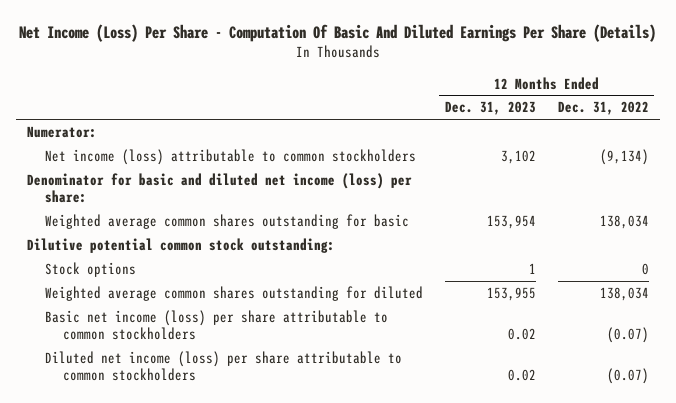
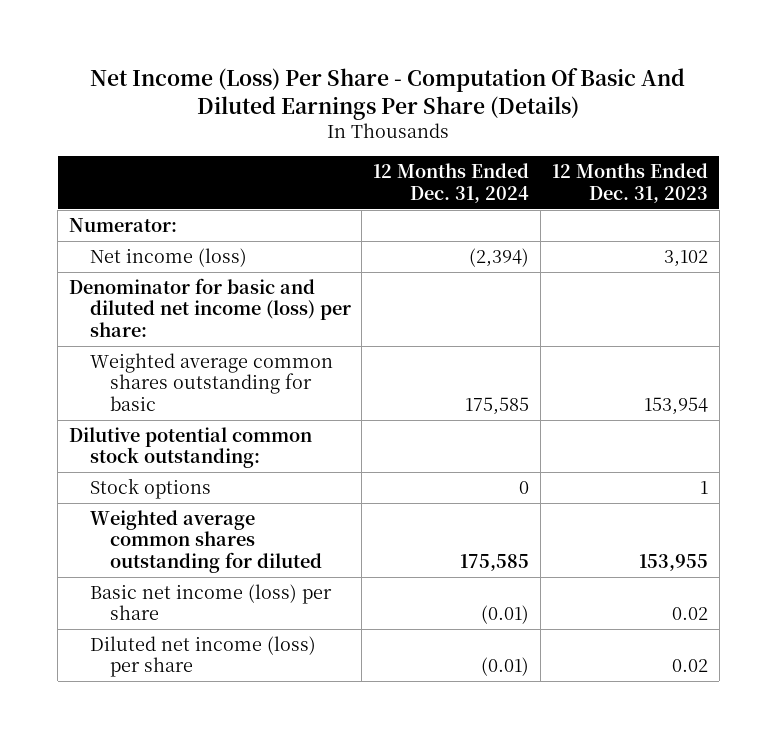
[557,101,649,116] Dec. 31, 2022 -> none
none -> [373,163,530,203] 12 Months Ended Dec. 31, 2024
[44,148,416,165] Net income (loss) attributable to common stockholders -> [89,247,247,267] Net income (loss)
[44,309,388,341] Basic net income (loss) per share attributable to common stockholders -> [89,583,332,621] Basic net income (loss) per share
[44,350,402,382] Diluted net income (loss) per share attributable to common stockholders -> [89,635,316,678] Diluted net income (loss) per share

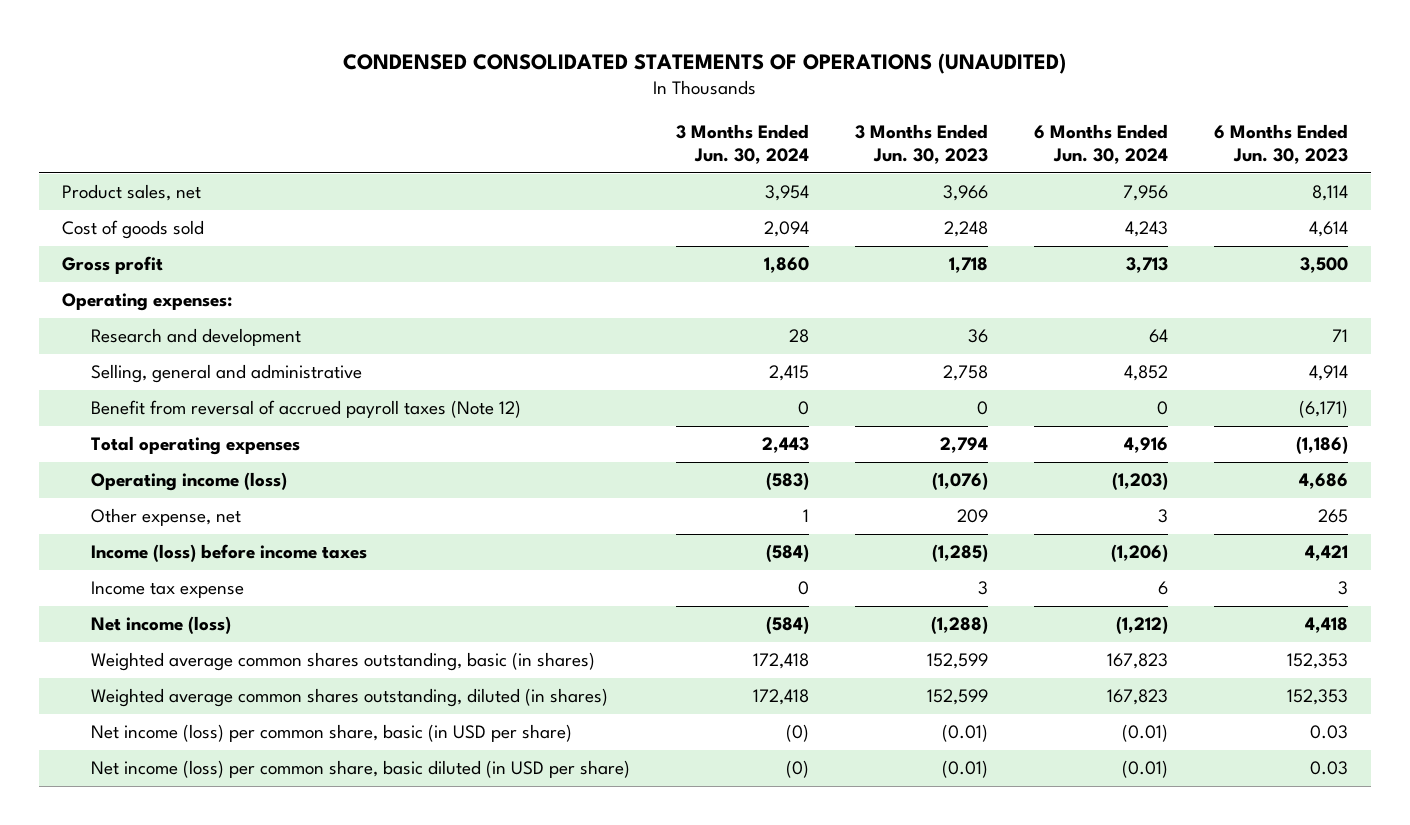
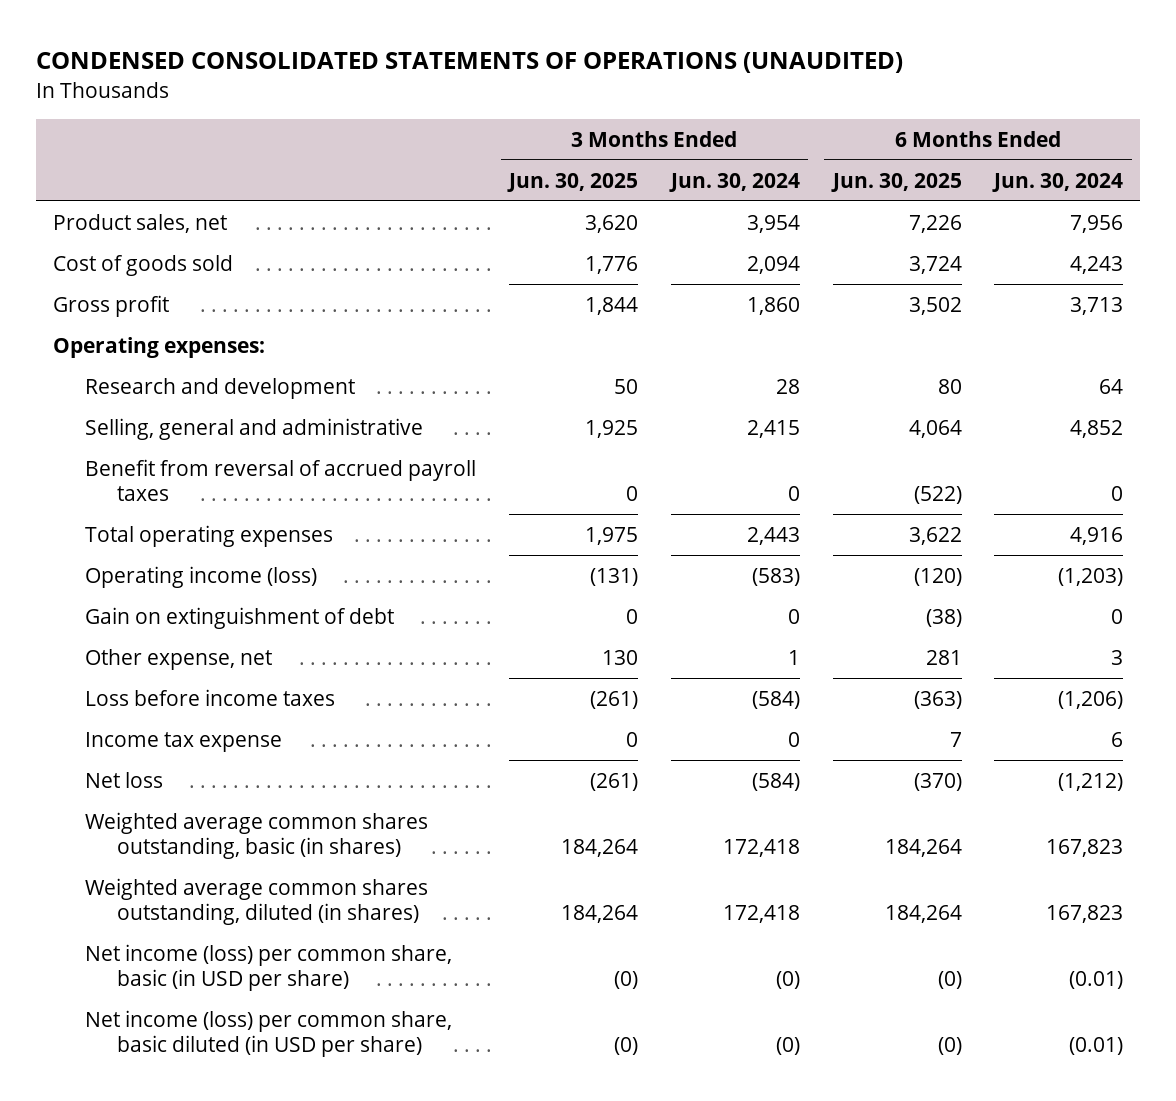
[854,123,988,165] 3 Months Ended Jun. 30, 2023 -> none
[1214,123,1349,165] 6 Months Ended Jun. 30, 2023 -> none
none -> [506,172,638,192] Jun. 30, 2025
none -> [830,172,962,192] Jun. 30, 2025
[90,400,521,419] Benefit from reversal of accrued payroll taxes (Note 12) -> [84,459,476,501] Benefit from reversal of accrued payroll taxes
none -> [84,607,394,630] Gain on extinguishment of debt
[90,544,367,563] Income (loss) before income taxes -> [84,689,335,707] Loss before income taxes
[90,616,231,635] Net income (loss) -> [84,772,163,789] Net loss

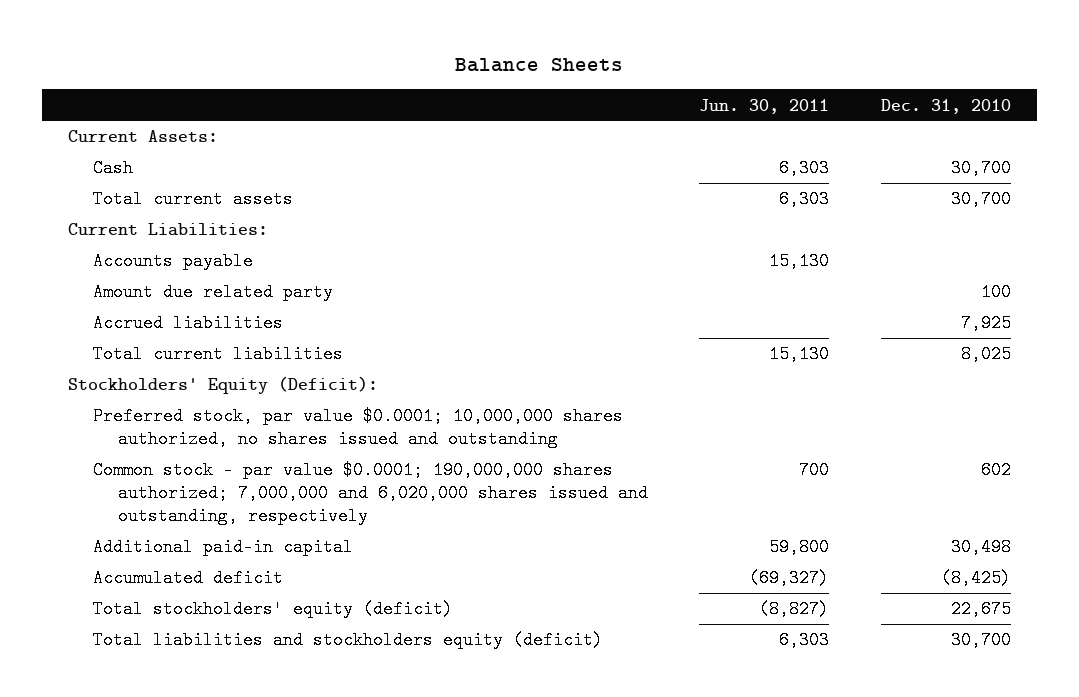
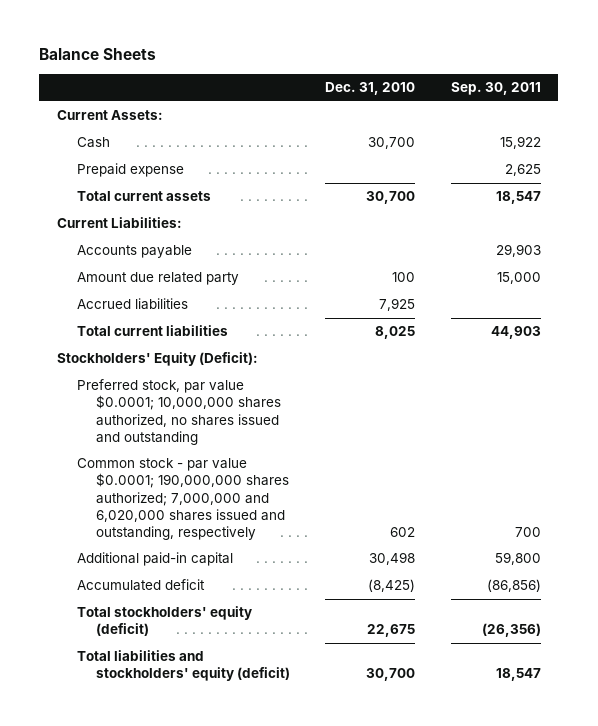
[699,98,830,114] Jun. 30, 2011 -> none
none -> [450,82,541,96] Sep. 30, 2011
none -> [76,163,184,178] Prepaid expense
[92,631,603,650] Total liabilities and stockholders equity (deficit) -> [76,650,290,682] Total liabilities and stockholders' equity (deficit)

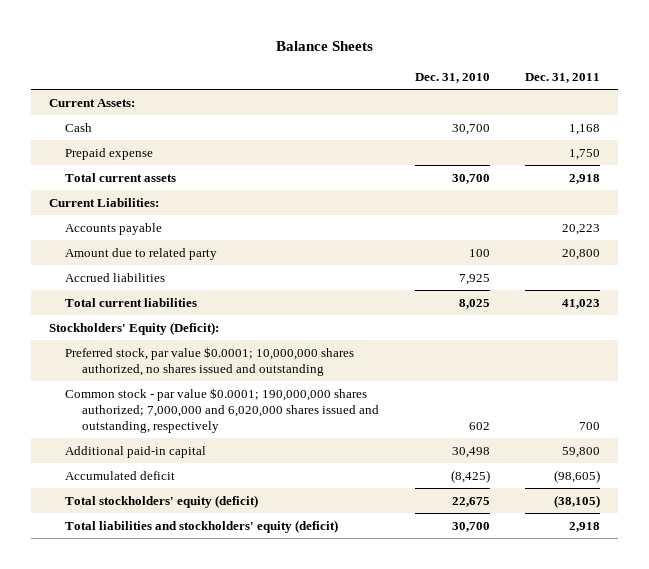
[450,82,541,96] Sep. 30, 2011 -> none
none -> [525,73,601,84] Dec. 31, 2011
[76,272,239,286] Amount due related party -> [65,247,218,260] Amount due to related party

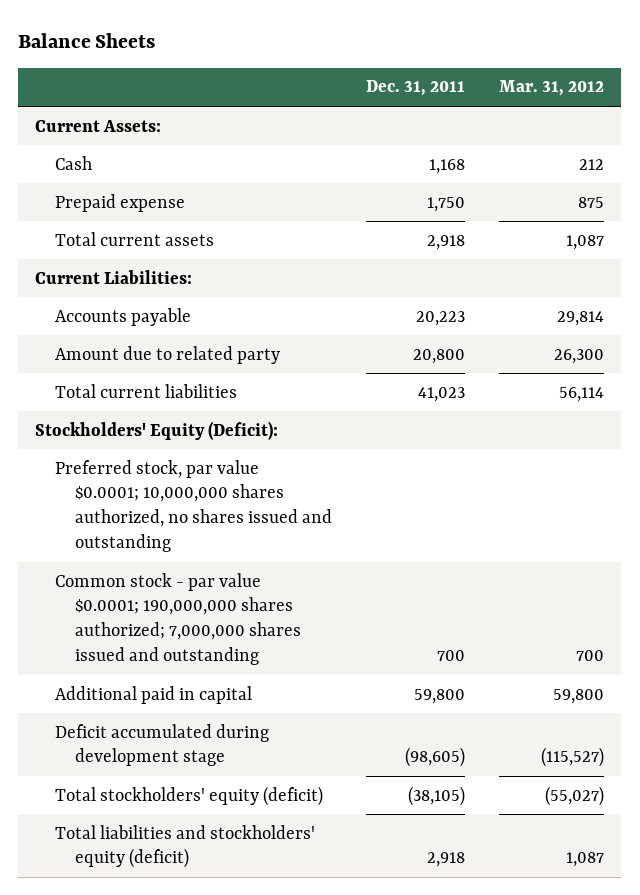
[414,73,490,84] Dec. 31, 2010 -> none
none -> [499,80,605,97] Mar. 31, 2012
[65,272,166,282] Accrued liabilities -> none
[65,387,379,433] Common stock - par value $0.0001; 190,000,000 shares authorized; 7,000,000 and 6,020,000 shares issued and outstanding, respectively -> [55,572,302,666] Common stock - par value $0.0001; 190,000,000 shares authorized; 7,000,000 shares issued and outstanding
[65,445,207,458] Additional paid-in capital -> [55,685,253,704] Additional paid in capital
[65,470,176,480] Accumulated deficit -> [55,723,270,767] Deficit accumulated during development stage

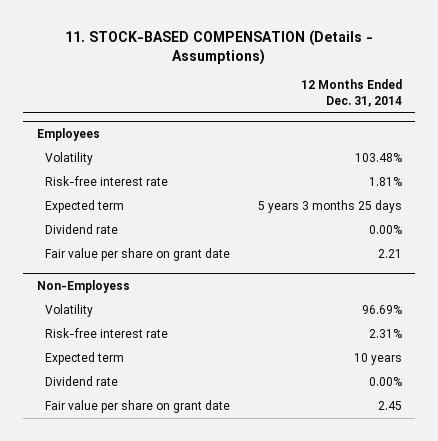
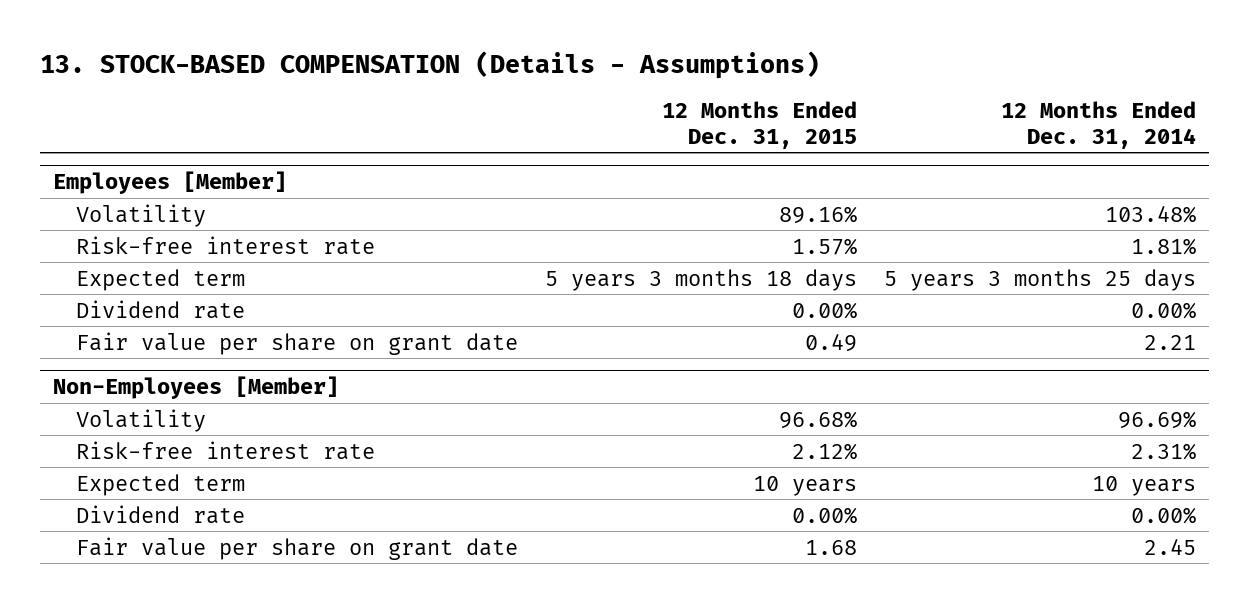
[65,29,374,65] 11. STOCK-BASED COMPENSATION (Details - Assumptions) -> [39,50,820,79] 13. STOCK-BASED COMPENSATION (Details - Assumptions)
none -> [661,100,857,149] 12 Months Ended Dec. 31, 2015
[36,128,100,142] Employees -> [53,171,288,195] Employees [Member]
[36,280,130,294] Non-Employess -> [53,376,340,400] Non-Employees [Member]

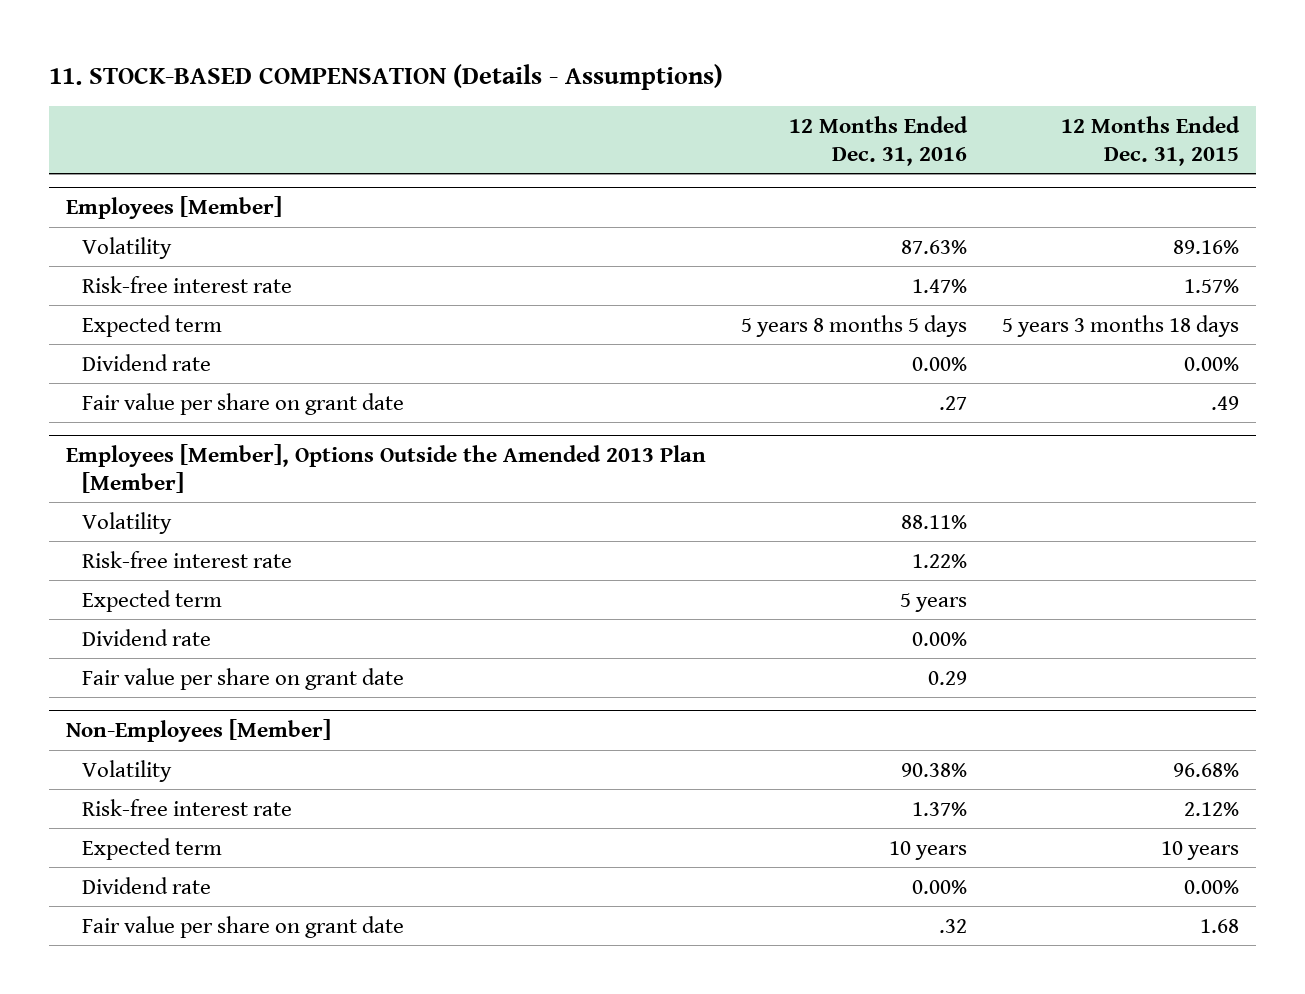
[39,50,820,79] 13. STOCK-BASED COMPENSATION (Details - Assumptions) -> [48,63,723,90] 11. STOCK-BASED COMPENSATION (Details - Assumptions)
[1000,100,1196,149] 12 Months Ended Dec. 31, 2014 -> none
none -> [788,116,968,166] 12 Months Ended Dec. 31, 2016
[804,333,857,352] 0.49 -> [1210,395,1239,410] .49
none -> [66,444,707,493] Employees [Member], Options Outside the Amended 2013 Plan [Member]
none -> [82,511,173,534] Volatility
none -> [82,550,293,568] Risk-free interest rate
none -> [82,589,223,612] Expected term
none -> [82,628,212,646] Dividend rate
none -> [82,667,405,690] Fair value per share on grant date

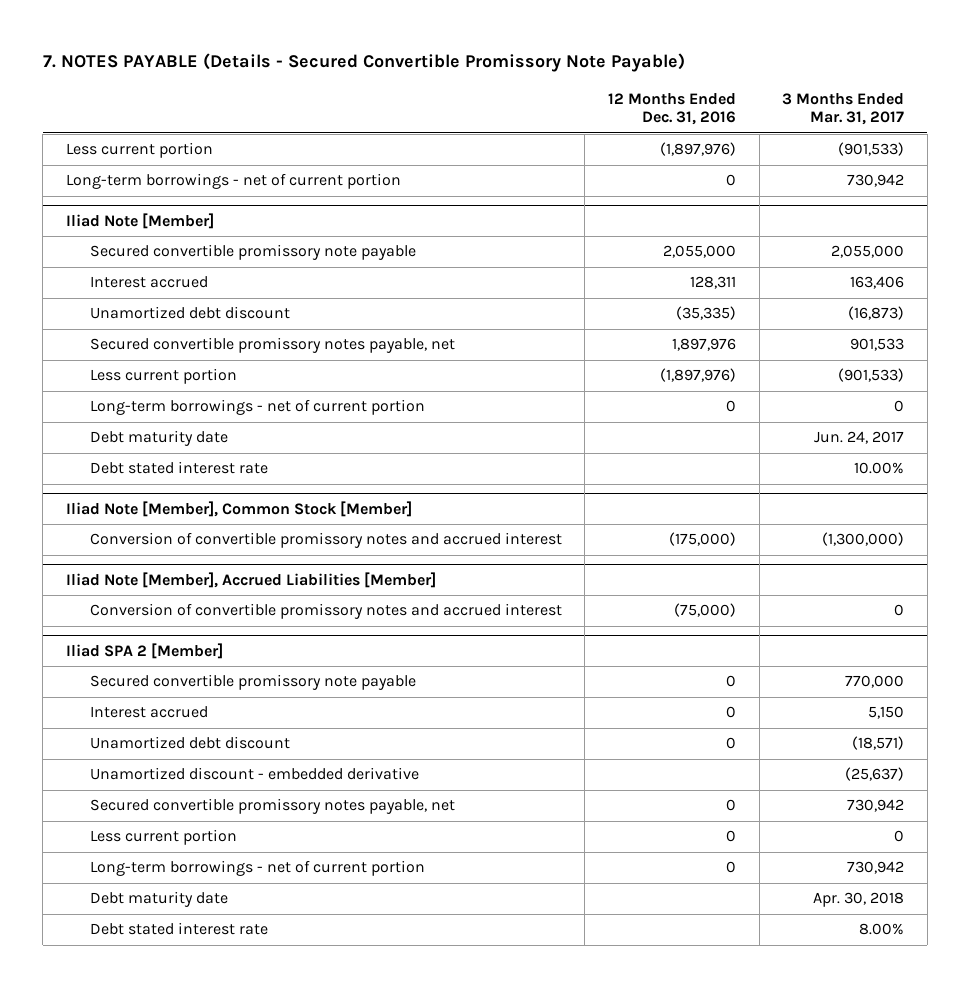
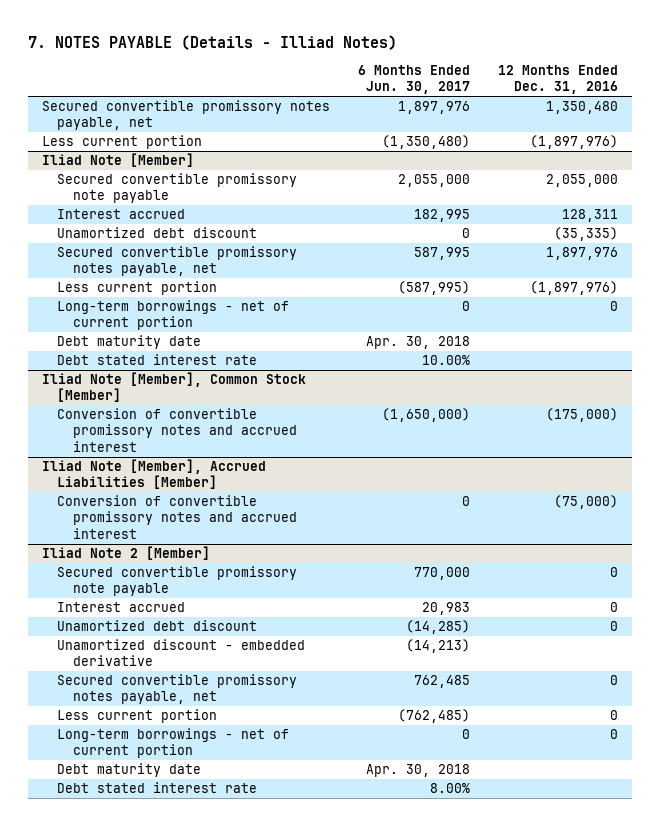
[42,53,685,73] 7. NOTES PAYABLE (Details - Secured Convertible Promissory Note Payable) -> [28,34,398,50] 7. NOTES PAYABLE (Details - Illiad Notes)
[782,92,905,126] 3 Months Ended Mar. 31, 2017 -> none
none -> [358,64,471,95] 6 Months Ended Jun. 30, 2017
none -> [42,100,331,131] Secured convertible promissory notes payable, net
[66,173,402,190] Long-term borrowings - net of current portion -> none
[66,642,224,659] Iliad SPA 2 [Member] -> [42,546,211,561] Iliad Note 2 [Member]

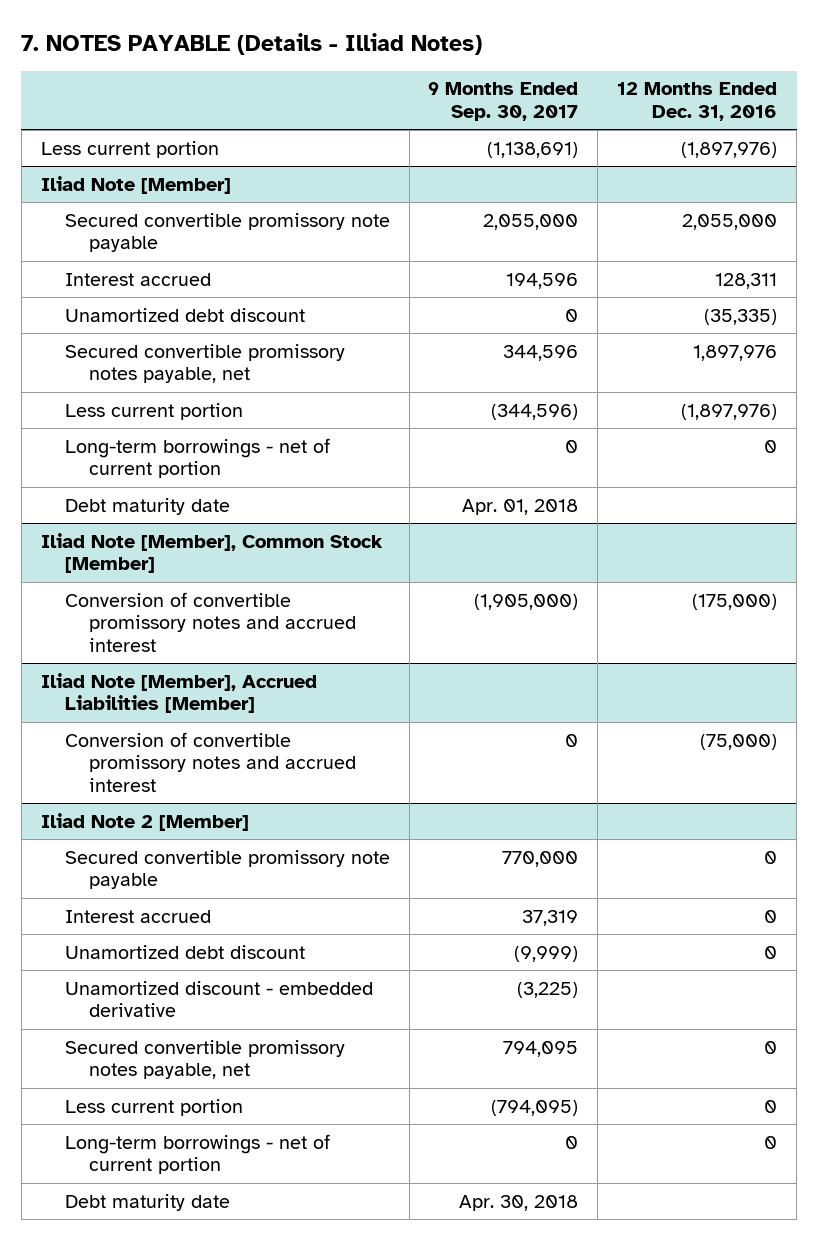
[358,64,471,95] 6 Months Ended Jun. 30, 2017 -> none
none -> [428,82,579,121] 9 Months Ended Sep. 30, 2017
[42,100,331,131] Secured convertible promissory notes payable, net -> none
[57,354,258,366] Debt stated interest rate -> none
[57,782,258,794] Debt stated interest rate -> none

